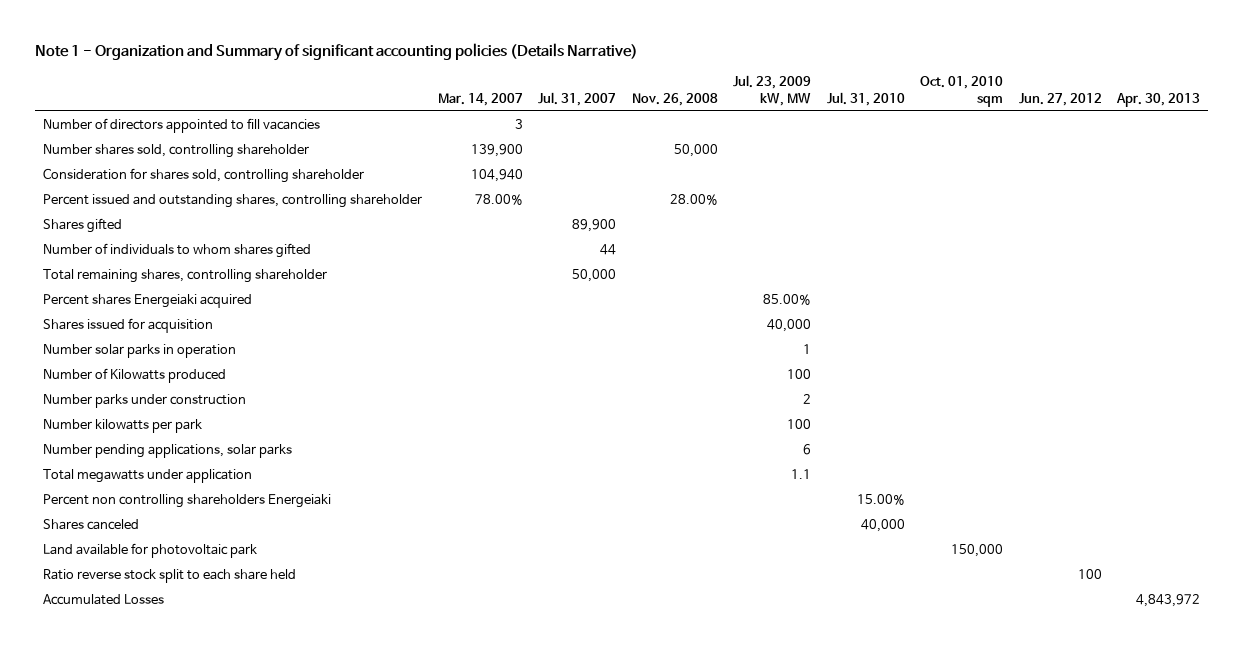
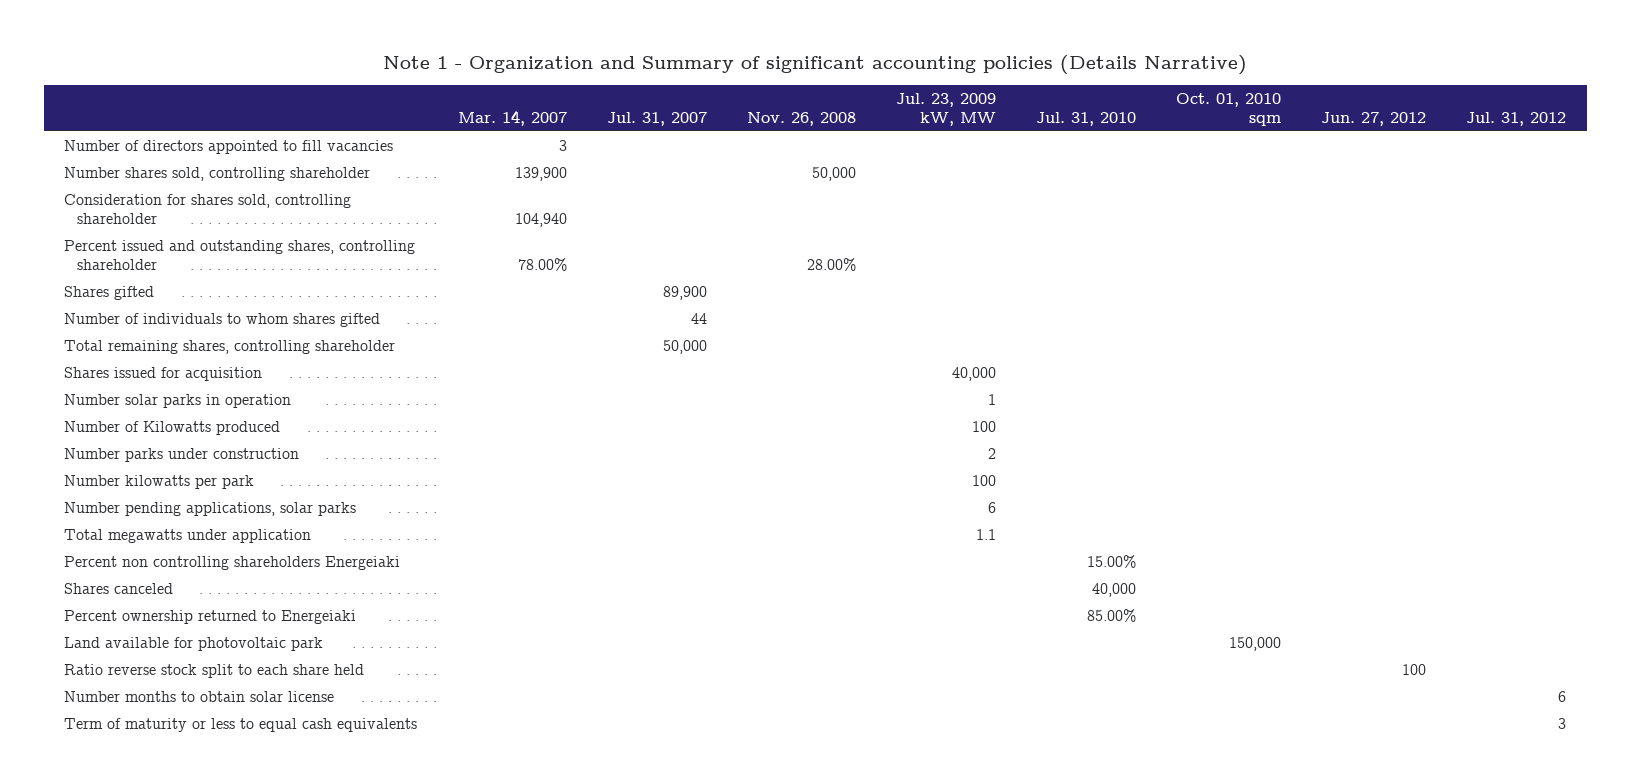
[1116,93,1201,108] Apr. 30, 2013 -> none
none -> [1466,111,1567,126] Jul. 31, 2012
[43,294,253,309] Percent shares Energeiaki acquired -> none
none -> [64,610,357,625] Percent ownership returned to Energeiaki
[43,594,165,606] Accumulated Losses -> none
none -> [64,691,335,703] Number months to obtain solar license
none -> [64,718,418,733] Term of maturity or less to equal cash equivalents

